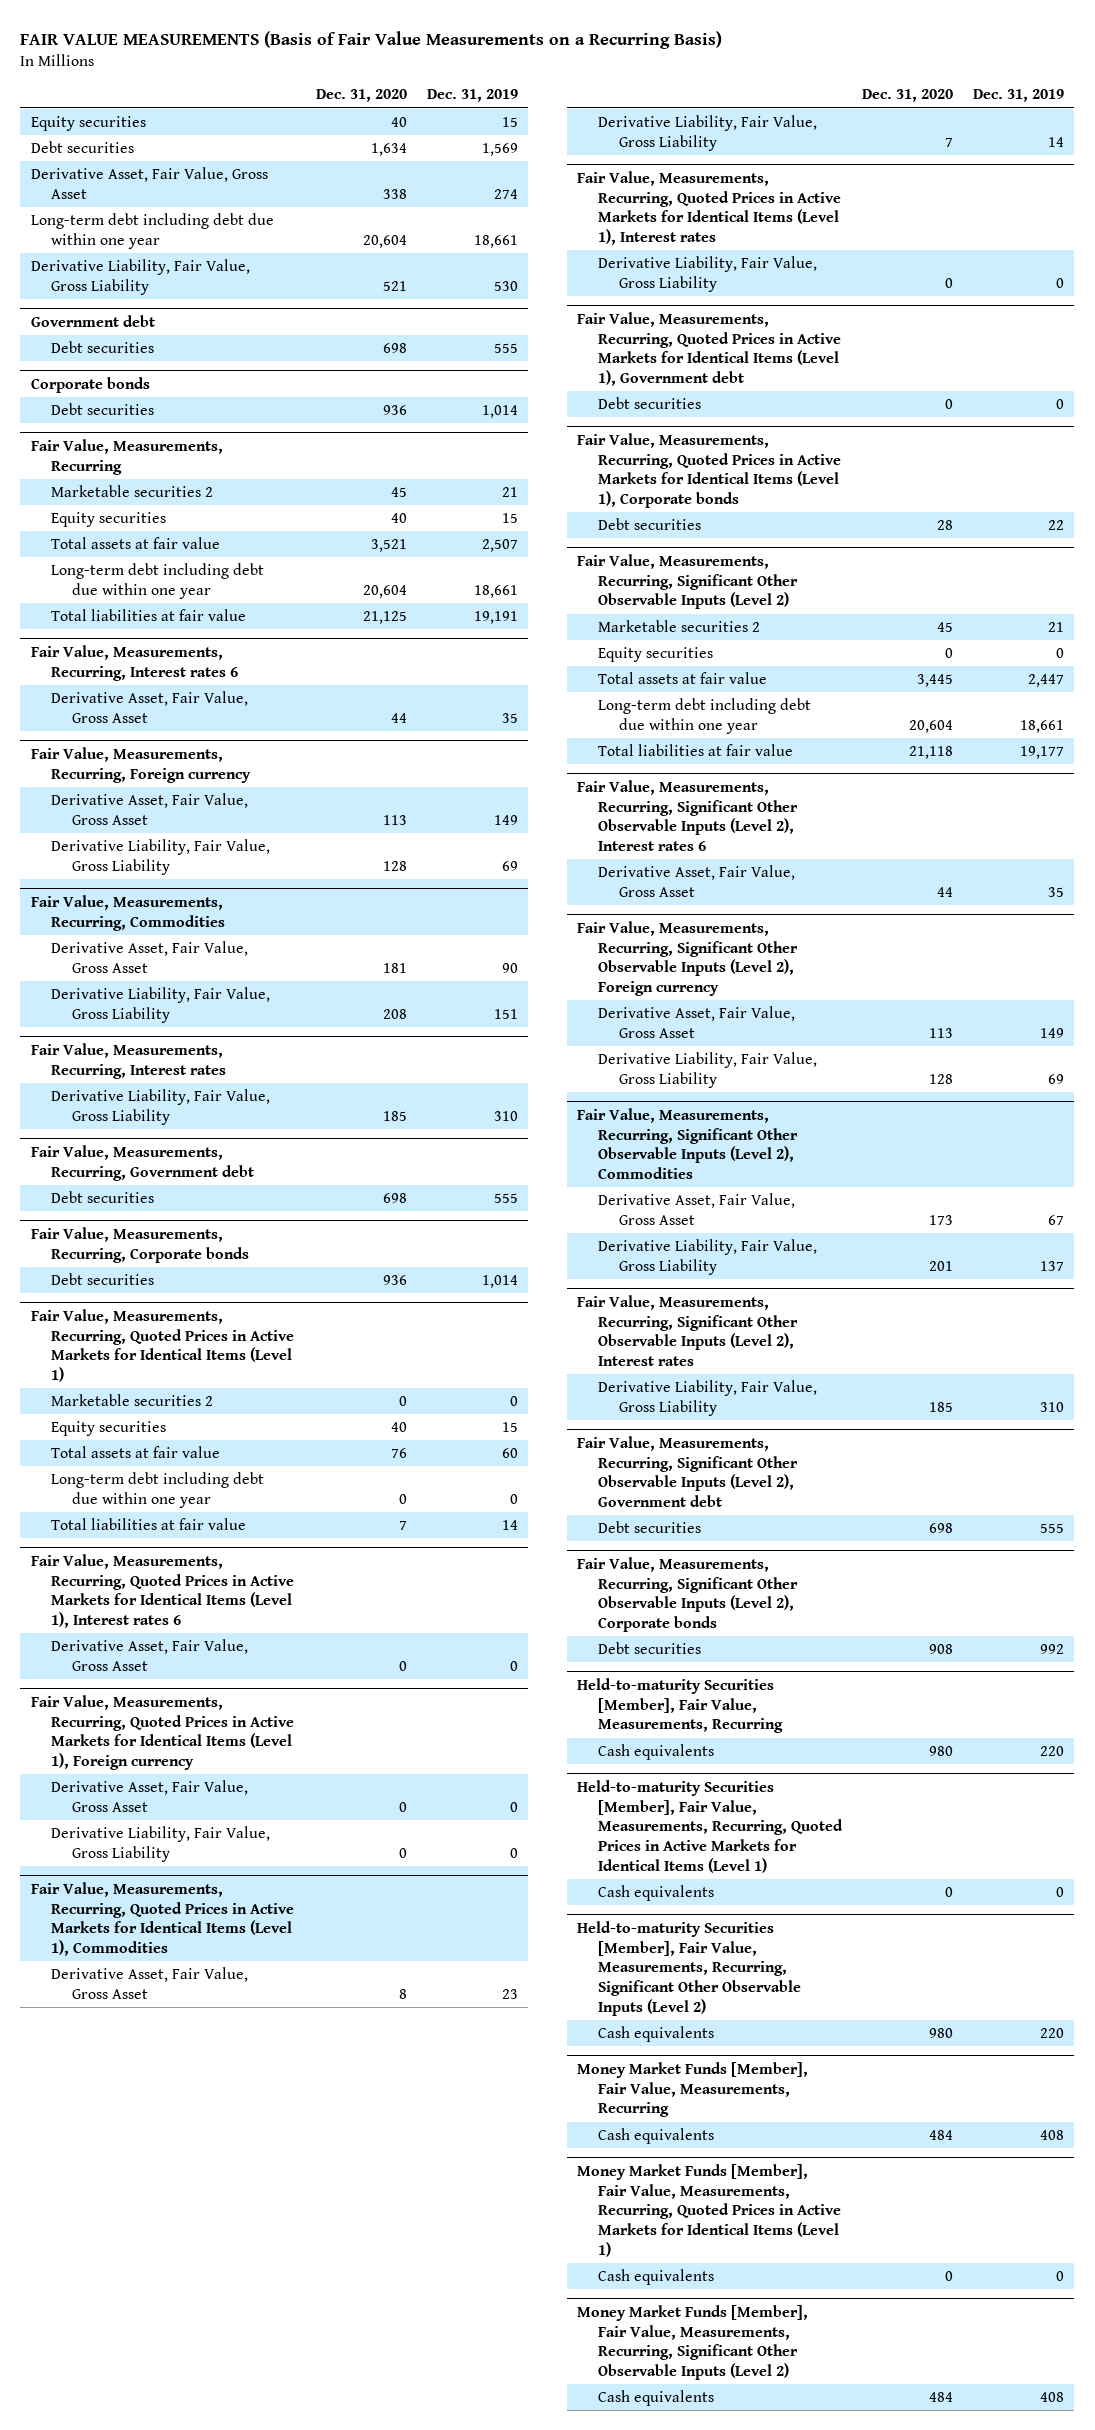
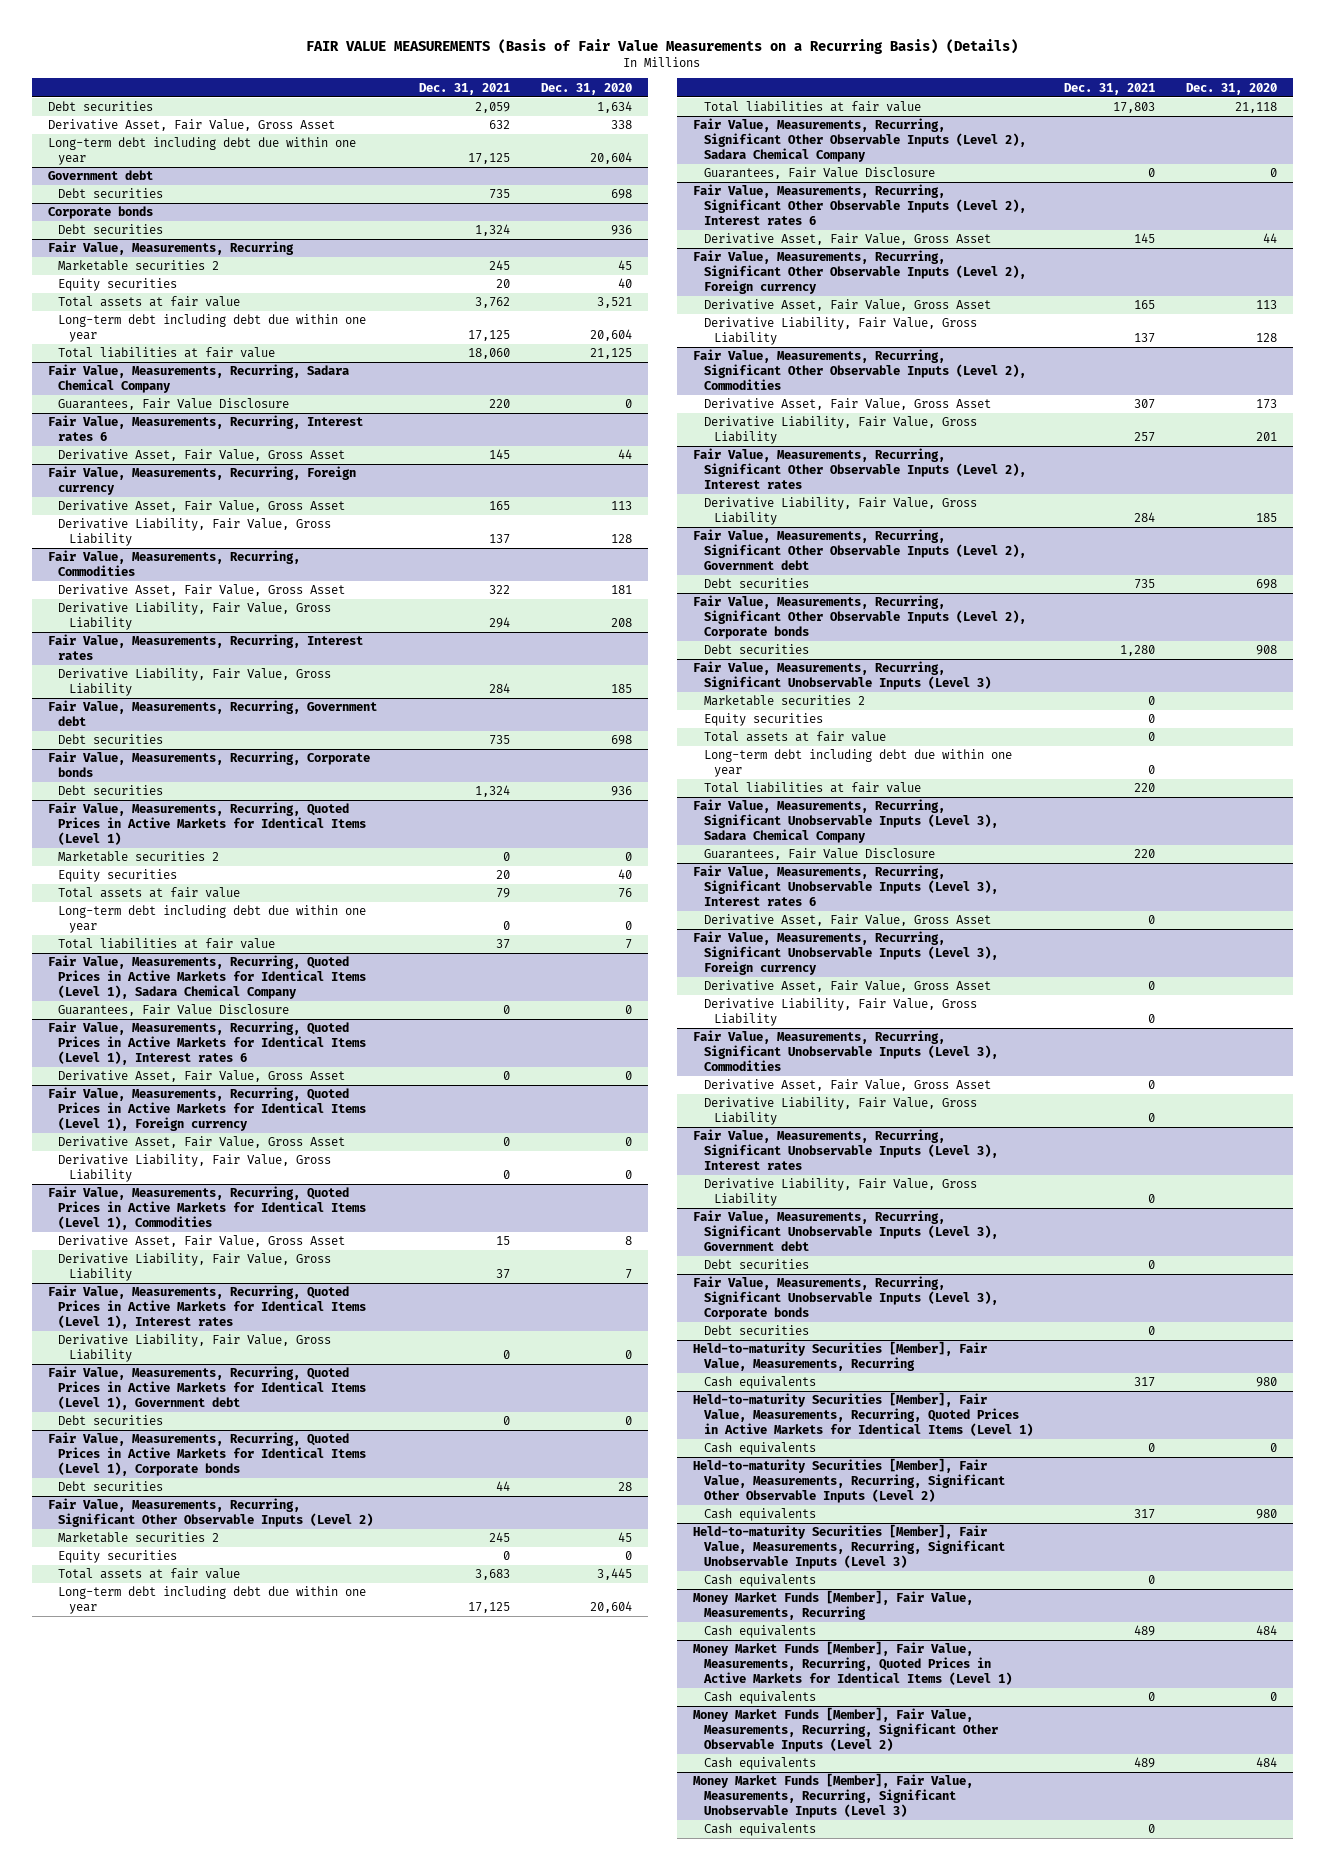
[20,30,723,49] FAIR VALUE MEASUREMENTS (Basis of Fair Value Measurements on a Recurring Basis) -> [306,38,1019,54] FAIR VALUE MEASUREMENTS (Basis of Fair Value Measurements on a Recurring Basis) (Details)
[426,89,518,103] Dec. 31, 2019 -> none
none -> [418,82,510,95] Dec. 31, 2021
[30,115,146,131] Equity securities -> none
[30,258,250,295] Derivative Liability, Fair Value, Gross Liability -> none
none -> [47,364,349,394] Fair Value, Measurements, Recurring, Sadara Chemical Company
none -> [58,398,290,411] Guarantees, Fair Value Disclosure
none -> [47,955,367,999] Fair Value, Measurements, Recurring, Quoted Prices in Active Markets for Identical Items (Level 1), Sadara Chemical Company
none -> [58,1004,290,1017] Guarantees, Fair Value Disclosure
none -> [692,118,1026,162] Fair Value, Measurements, Recurring, Significant Other Observable Inputs (Level 2), Sadara Chemical Company
none -> [703,167,935,180] Guarantees, Fair Value Disclosure
none -> [692,661,991,691] Fair Value, Measurements, Recurring, Significant Unobservable Inputs (Level 3)
none -> [703,695,865,707] Marketable securities 2
none -> [703,713,823,727] Equity securities
none -> [703,731,886,743] Total assets at fair value
none -> [703,749,1012,778] Long-term debt including debt due within one year
none -> [703,782,921,794] Total liabilities at fair value
none -> [692,799,998,843] Fair Value, Measurements, Recurring, Significant Unobservable Inputs (Level 3), Sadara Chemical Company
none -> [703,848,935,861] Guarantees, Fair Value Disclosure
none -> [692,865,998,906] Fair Value, Measurements, Recurring, Significant Unobservable Inputs (Level 3), Interest rates 6
none -> [703,914,991,927] Derivative Asset, Fair Value, Gross Asset
none -> [692,931,998,975] Fair Value, Measurements, Recurring, Significant Unobservable Inputs (Level 3), Foreign currency
none -> [703,980,991,993] Derivative Asset, Fair Value, Gross Asset
none -> [703,998,977,1027] Derivative Liability, Fair Value, Gross Liability
none -> [692,1030,998,1071] Fair Value, Measurements, Recurring, Significant Unobservable Inputs (Level 3), Commodities
none -> [703,1079,991,1092] Derivative Asset, Fair Value, Gross Asset
none -> [703,1097,977,1126] Derivative Liability, Fair Value, Gross Liability
none -> [692,1129,998,1170] Fair Value, Measurements, Recurring, Significant Unobservable Inputs (Level 3), Interest rates
none -> [703,1178,977,1207] Derivative Liability, Fair Value, Gross Liability
none -> [692,1210,998,1251] Fair Value, Measurements, Recurring, Significant Unobservable Inputs (Level 3), Government debt
none -> [703,1259,809,1270] Debt securities
none -> [692,1276,998,1320] Fair Value, Measurements, Recurring, Significant Unobservable Inputs (Level 3), Corporate bonds
none -> [703,1325,809,1336] Debt securities
none -> [692,1524,1005,1569] Held-to-maturity Securities [Member], Fair Value, Measurements, Recurring, Significant Unobservable Inputs (Level 3)
none -> [703,1574,816,1588] Cash equivalents
none -> [692,1773,973,1818] Money Market Funds [Member], Fair Value, Measurements, Recurring, Significant Unobservable Inputs (Level 3)
none -> [703,1823,816,1837] Cash equivalents

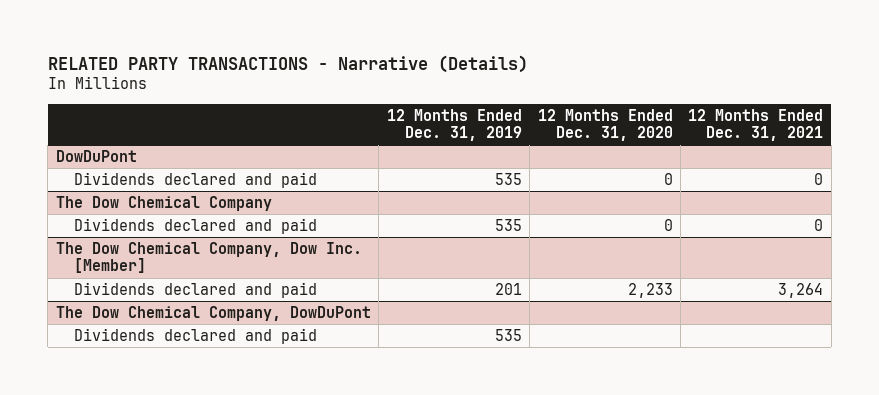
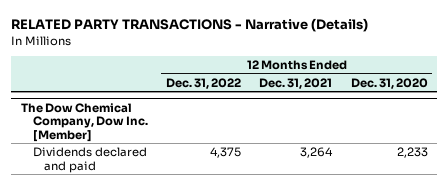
[386,108,522,142] 12 Months Ended Dec. 31, 2019 -> none
none -> [165,77,241,89] Dec. 31, 2022
[55,149,137,162] DowDuPont -> none
[74,171,318,188] Dividends declared and paid -> none
[55,195,272,211] The Dow Chemical Company -> none
[74,217,318,234] Dividends declared and paid -> none
[55,305,371,321] The Dow Chemical Company, DowDuPont -> none
[74,327,318,344] Dividends declared and paid -> none

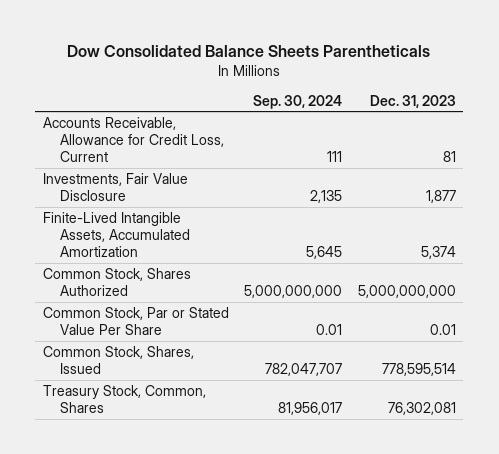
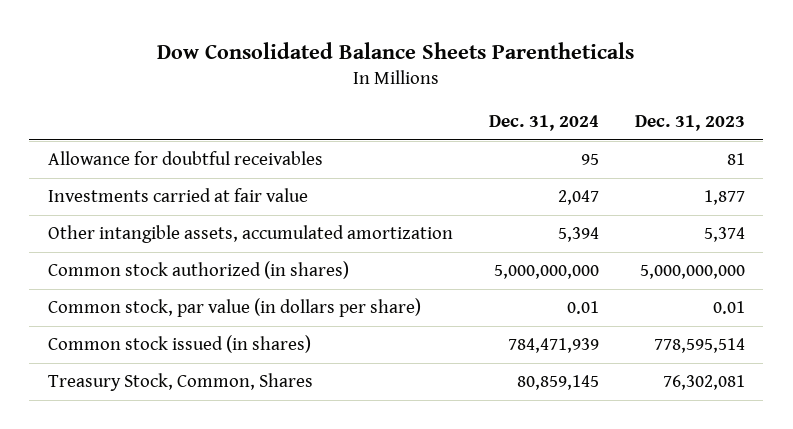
[253,94,343,109] Sep. 30, 2024 -> none
none -> [488,115,599,132] Dec. 31, 2024
[43,116,225,163] Accounts Receivable, Allowance for Credit Loss, Current -> [47,151,323,166] Allowance for doubtful receivables
[43,172,189,202] Investments, Fair Value Disclosure -> [47,188,308,203] Investments carried at fair value
[43,211,191,258] Finite-Lived Intangible Assets, Accumulated Amortization -> [47,225,453,244] Other intangible assets, accumulated amortization
[43,267,192,297] Common Stock, Shares Authorized -> [47,261,349,280] Common stock authorized (in shares)
[43,306,230,336] Common Stock, Par or Stated Value Per Share -> [47,298,421,318] Common stock, par value (in dollars per share)
[43,345,195,375] Common Stock, Shares, Issued -> [47,335,311,354] Common stock issued (in shares)

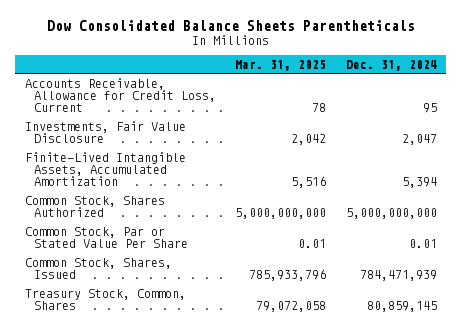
[635,115,746,132] Dec. 31, 2023 -> none
none -> [235,59,327,71] Mar. 31, 2025
[47,151,323,166] Allowance for doubtful receivables -> [24,77,216,113] Accounts Receivable, Allowance for Credit Loss, Current
[47,188,308,203] Investments carried at fair value -> [24,120,186,144] Investments, Fair Value Disclosure
[47,225,453,244] Other intangible assets, accumulated amortization -> [24,151,186,187] Finite-Lived Intangible Assets, Accumulated Amortization
[47,261,349,280] Common stock authorized (in shares) -> [24,195,165,218] Common Stock, Shares Authorized
[47,298,421,318] Common stock, par value (in dollars per share) -> [24,226,188,249] Common Stock, Par or Stated Value Per Share
[47,335,311,354] Common stock issued (in shares) -> [24,257,172,280] Common Stock, Shares, Issued

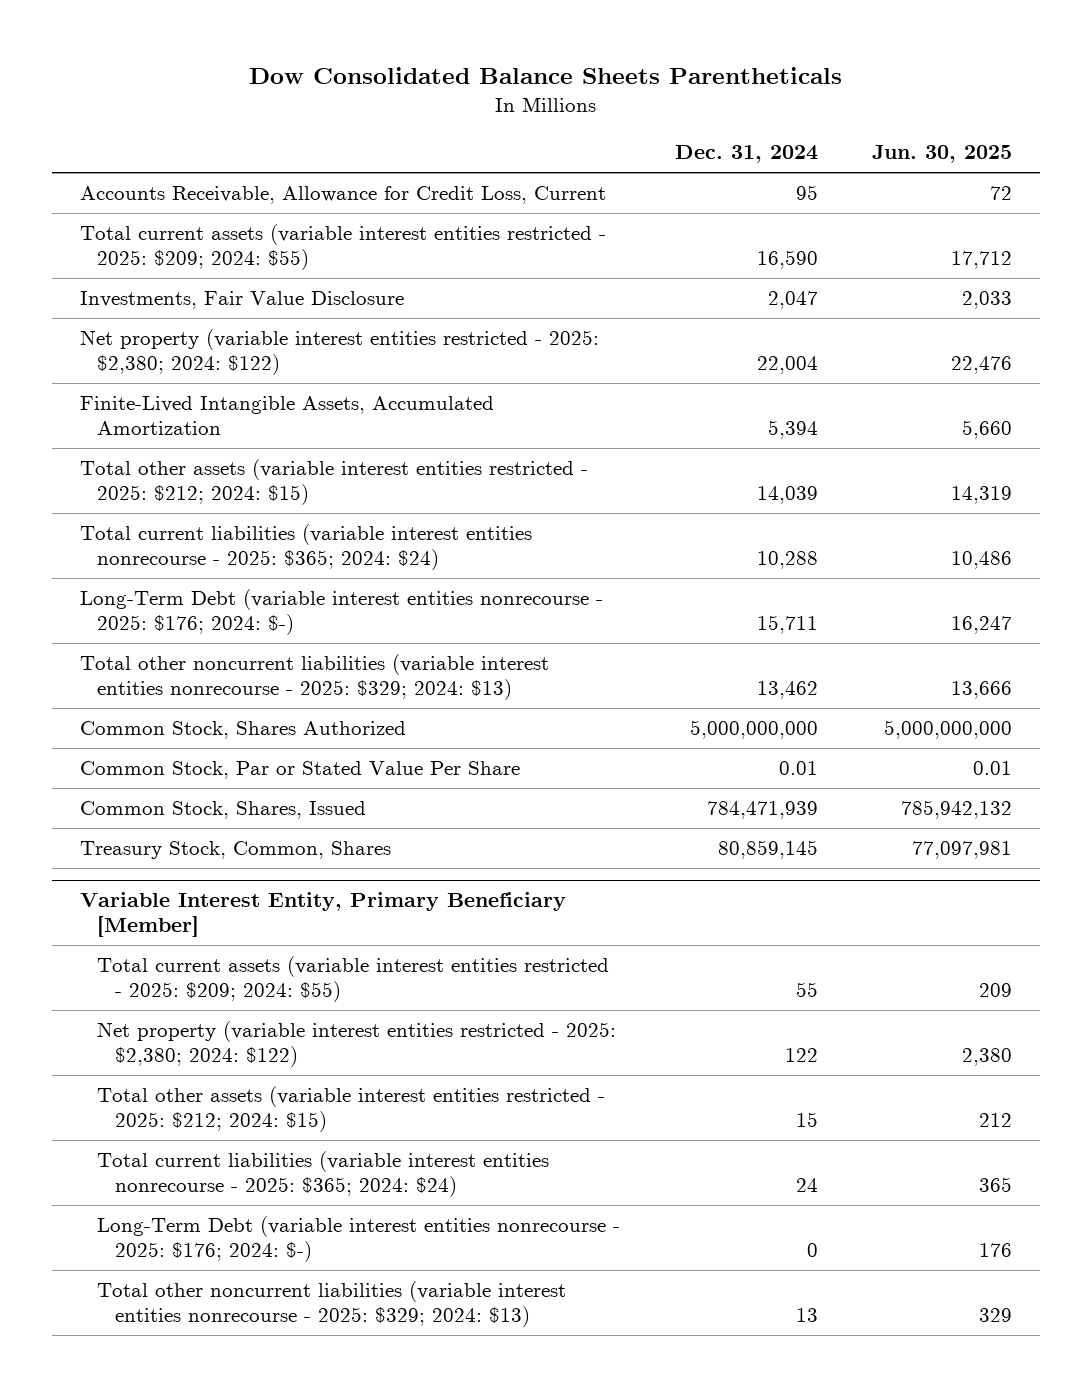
[235,59,327,71] Mar. 31, 2025 -> none
none -> [872,145,1013,164] Jun. 30, 2025
none -> [79,224,606,270] Total current assets (variable interest entities restricted - 2025: $209; 2024: $55)
none -> [79,329,599,375] Net property (variable interest entities restricted - 2025: $2,380; 2024: $122)
none -> [79,459,588,505] Total other assets (variable interest entities restricted - 2025: $212; 2024: $15)
none -> [79,524,532,570] Total current liabilities (variable interest entities nonrecourse - 2025: $365; 2024: $24)
none -> [79,589,603,635] Long-Term Debt (variable interest entities nonrecourse - 2025: $176; 2024: $-)
none -> [79,654,549,700] Total other noncurrent liabilities (variable interest entities nonrecourse - 2025: $329; 2024: $13)
none -> [79,892,566,937] Variable Interest Entity, Primary Beneficiary [Member]
none -> [97,956,610,1002] Total current assets (variable interest entities restricted - 2025: $209; 2024: $55)
none -> [97,1021,617,1067] Net property (variable interest entities restricted - 2025: $2,380; 2024: $122)
none -> [97,1086,606,1132] Total other assets (variable interest entities restricted - 2025: $212; 2024: $15)
none -> [97,1151,550,1197] Total current liabilities (variable interest entities nonrecourse - 2025: $365; 2024: $24)
none -> [97,1216,621,1262] Long-Term Debt (variable interest entities nonrecourse - 2025: $176; 2024: $-)
none -> [97,1281,567,1327] Total other noncurrent liabilities (variable interest entities nonrecourse - 2025: $329; 2024: $13)

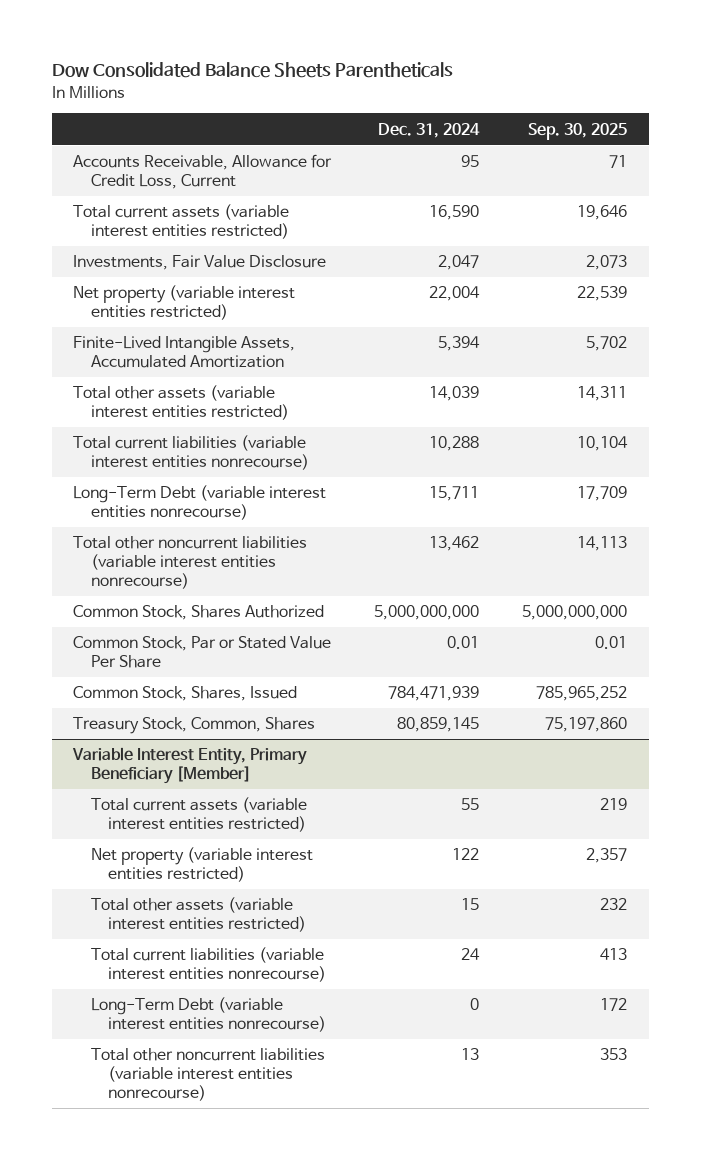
[872,145,1013,164] Jun. 30, 2025 -> none
none -> [528,122,628,140] Sep. 30, 2025
[79,224,606,270] Total current assets (variable interest entities restricted - 2025: $209; 2024: $55) -> [73,204,290,240] Total current assets (variable interest entities restricted)
[79,329,599,375] Net property (variable interest entities restricted - 2025: $2,380; 2024: $122) -> [73,285,296,321] Net property (variable interest entities restricted)
[79,459,588,505] Total other assets (variable interest entities restricted - 2025: $212; 2024: $15) -> [73,385,289,421] Total other assets (variable interest entities restricted)
[79,524,532,570] Total current liabilities (variable interest entities nonrecourse - 2025: $365; 2024: $24) -> [73,435,309,471] Total current liabilities (variable interest entities nonrecourse)
[79,589,603,635] Long-Term Debt (variable interest entities nonrecourse - 2025: $176; 2024: $-) -> [73,485,327,521] Long-Term Debt (variable interest entities nonrecourse)
[79,654,549,700] Total other noncurrent liabilities (variable interest entities nonrecourse - 2025: $329; 2024: $13) -> [73,536,308,590] Total other noncurrent liabilities (variable interest entities nonrecourse)
[97,956,610,1002] Total current assets (variable interest entities restricted - 2025: $209; 2024: $55) -> [90,797,307,833] Total current assets (variable interest entities restricted)
[97,1021,617,1067] Net property (variable interest entities restricted - 2025: $2,380; 2024: $122) -> [90,847,313,883] Net property (variable interest entities restricted)
[97,1086,606,1132] Total other assets (variable interest entities restricted - 2025: $212; 2024: $15) -> [90,897,307,933] Total other assets (variable interest entities restricted)
[97,1151,550,1197] Total current liabilities (variable interest entities nonrecourse - 2025: $365; 2024: $24) -> [90,947,327,983] Total current liabilities (variable interest entities nonrecourse)
[97,1216,621,1262] Long-Term Debt (variable interest entities nonrecourse - 2025: $176; 2024: $-) -> [90,997,327,1033] Long-Term Debt (variable interest entities nonrecourse)
[97,1281,567,1327] Total other noncurrent liabilities (variable interest entities nonrecourse - 2025: $329; 2024: $13) -> [90,1048,325,1102] Total other noncurrent liabilities (variable interest entities nonrecourse)

